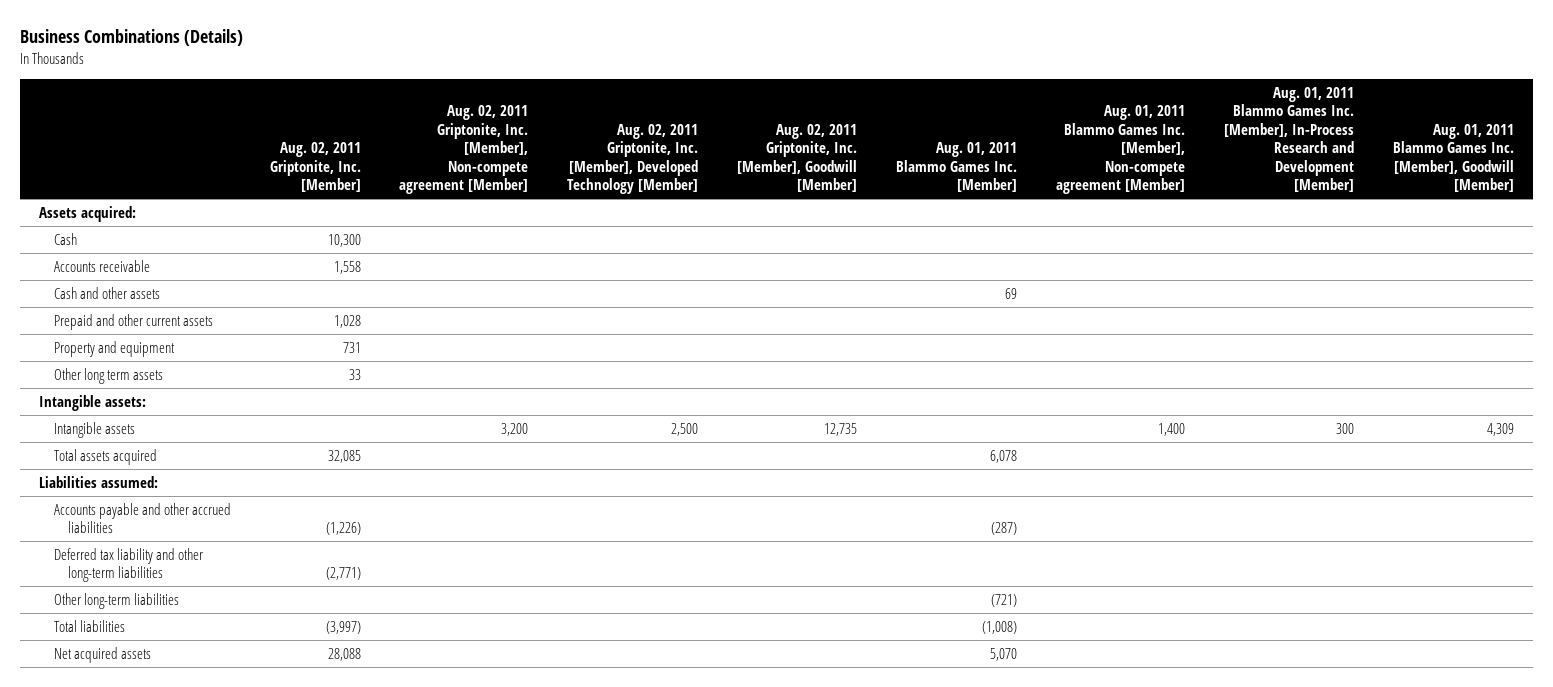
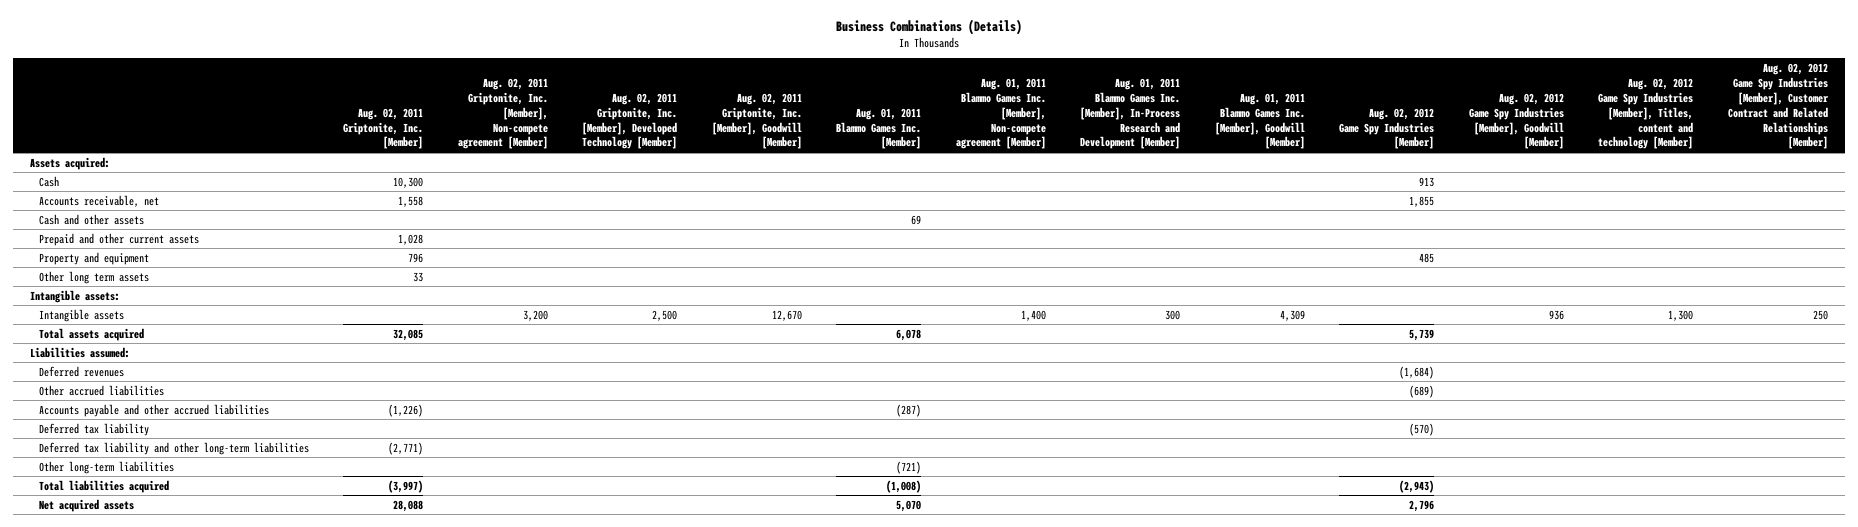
none -> [1339,107,1435,150] Aug. 02, 2012 Game Spy Industries [Member]
none -> [1468,92,1564,150] Aug. 02, 2012 Game Spy Industries [Member], Goodwill [Member]
none -> [1598,77,1694,150] Aug. 02, 2012 Game Spy Industries [Member], Titles, content and technology [Member]
none -> [1728,63,1830,150] Aug. 02, 2012 Game Spy Industries [Member], Customer Contract and Related Relationships [Member]
[53,259,150,272] Accounts receivable -> [38,194,159,207] Accounts receivable, net
[342,341,361,353] 731 -> [408,252,424,263] 796
[824,422,858,436] 12,735 -> [771,309,802,321] 12,670
none -> [38,365,124,377] Deferred revenues
none -> [38,384,164,396] Other accrued liabilities
none -> [38,422,149,436] Deferred tax liability
[53,619,125,632] Total liabilities -> [38,479,169,493] Total liabilities acquired

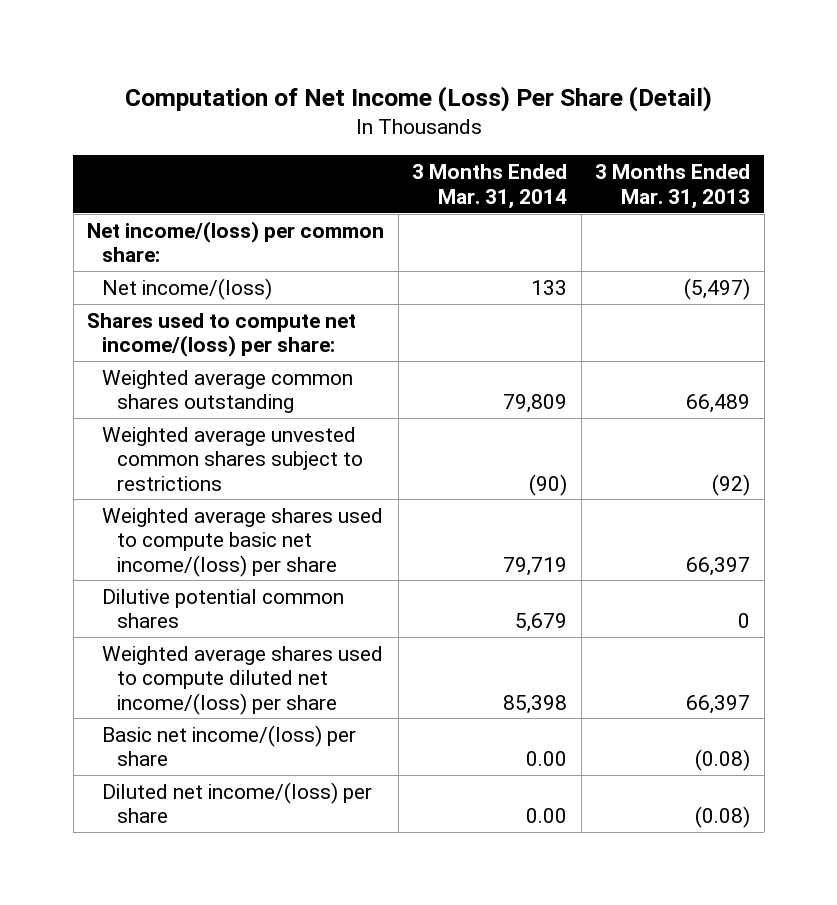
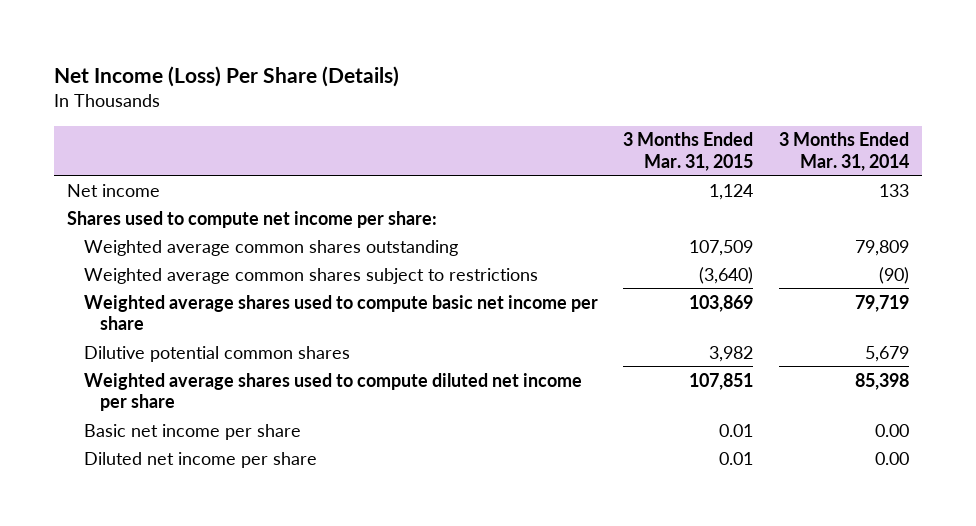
[124,85,712,112] Computation of Net Income (Loss) Per Share (Detail) -> [54,65,400,87] Net Income (Loss) Per Share (Details)
[595,164,751,209] 3 Months Ended Mar. 31, 2013 -> none
none -> [623,132,754,171] 3 Months Ended Mar. 31, 2015
[87,220,385,263] Net income/(loss) per common share: -> none
[102,277,273,300] Net income/(loss) -> [67,183,161,197] Net income
[87,312,357,358] Shares used to compute net income/(loss) per share: -> [67,210,438,228] Shares used to compute net income per share:
[102,426,364,491] Weighted average unvested common shares subject to restrictions -> [83,267,538,284] Weighted average common shares subject to restrictions
[102,507,384,577] Weighted average shares used to compute basic net income/(loss) per share -> [83,294,598,331] Weighted average shares used to compute basic net income per share
[102,645,384,715] Weighted average shares used to compute diluted net income/(loss) per share -> [83,372,582,412] Weighted average shares used to compute diluted net income per share
[102,724,357,767] Basic net income/(loss) per share -> [83,423,301,440] Basic net income per share
[102,781,373,824] Diluted net income/(loss) per share -> [83,451,317,468] Diluted net income per share

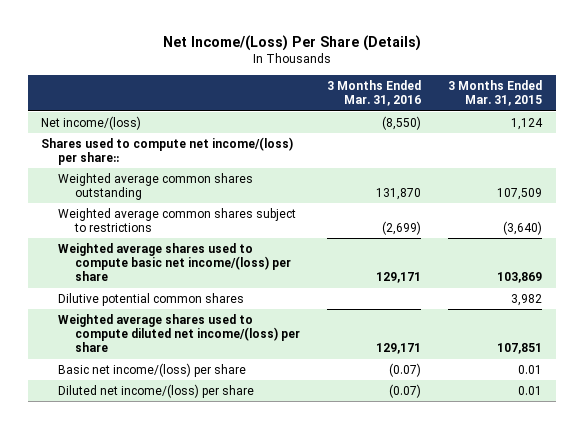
[54,65,400,87] Net Income (Loss) Per Share (Details) -> [162,34,421,51] Net Income/(Loss) Per Share (Details)
[778,132,909,171] 3 Months Ended Mar. 31, 2014 -> none
none -> [327,80,422,107] 3 Months Ended Mar. 31, 2016
[67,183,161,197] Net income -> [41,116,142,131] Net income/(loss)
[67,210,438,228] Shares used to compute net income per share: -> [41,137,294,166] Shares used to compute net income/(loss) per share::
[83,294,598,331] Weighted average shares used to compute basic net income per share -> [58,243,292,282] Weighted average shares used to compute basic net income/(loss) per share
[83,372,582,412] Weighted average shares used to compute diluted net income per share -> [58,314,301,353] Weighted average shares used to compute diluted net income/(loss) per share
[83,423,301,440] Basic net income per share -> [58,363,247,378] Basic net income/(loss) per share
[83,451,317,468] Diluted net income per share -> [58,384,255,399] Diluted net income/(loss) per share

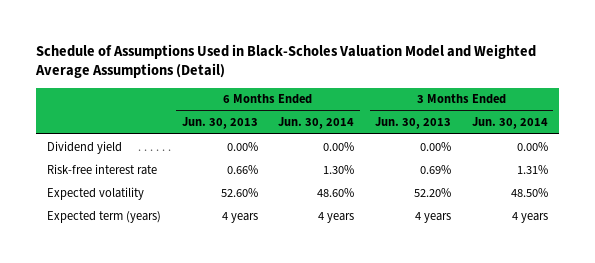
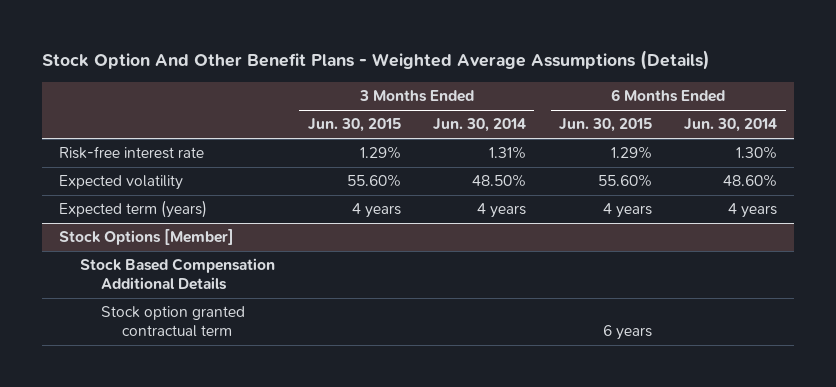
[35,43,537,79] Schedule of Assumptions Used in Black-Scholes Valuation Model and Weighted Average Assumptions (Detail) -> [42,50,711,71] Stock Option And Other Benefit Plans - Weighted Average Assumptions (Details)
[181,117,258,130] Jun. 30, 2013 -> none
[375,117,452,130] Jun. 30, 2013 -> none
none -> [307,118,401,133] Jun. 30, 2015
none -> [558,118,652,133] Jun. 30, 2015
[46,140,122,154] Dividend yield -> none
none -> [58,229,234,246] Stock Options [Member]
none -> [79,258,275,291] Stock Based Compensation Additional Details
none -> [101,306,246,338] Stock option granted contractual term

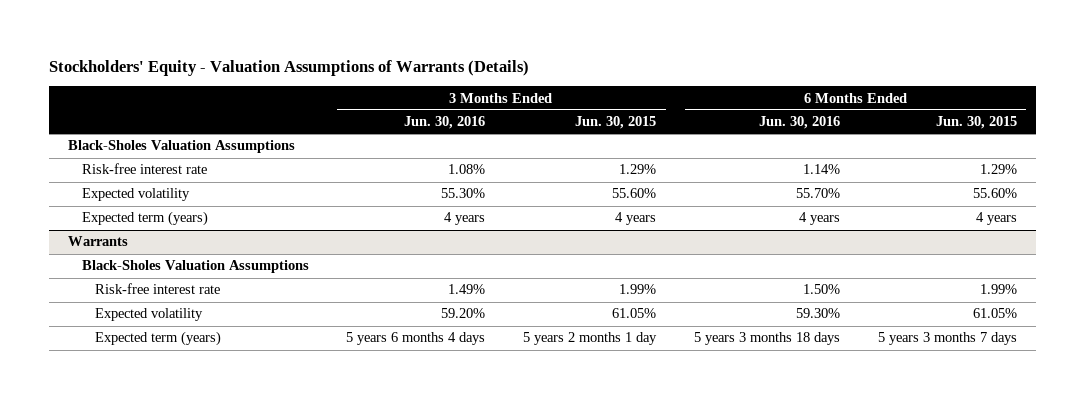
[42,50,711,71] Stock Option And Other Benefit Plans - Weighted Average Assumptions (Details) -> [49,59,530,76] Stockholders' Equity - Valuation Assumptions of Warrants (Details)
[433,118,527,133] Jun. 30, 2014 -> none
[684,118,778,133] Jun. 30, 2014 -> none
none -> [404,116,486,130] Jun. 30, 2016
none -> [759,116,841,130] Jun. 30, 2016
none -> [68,140,296,154] Black-Sholes Valuation Assumptions
[58,229,234,246] Stock Options [Member] -> none
[79,258,275,291] Stock Based Compensation Additional Details -> none
[101,306,246,338] Stock option granted contractual term -> none
none -> [68,236,129,247] Warrants
none -> [81,260,309,274] Black-Sholes Valuation Assumptions
none -> [94,283,220,295] Risk-free interest rate
none -> [94,308,203,322] Expected volatility
none -> [94,331,221,347] Expected term (years)

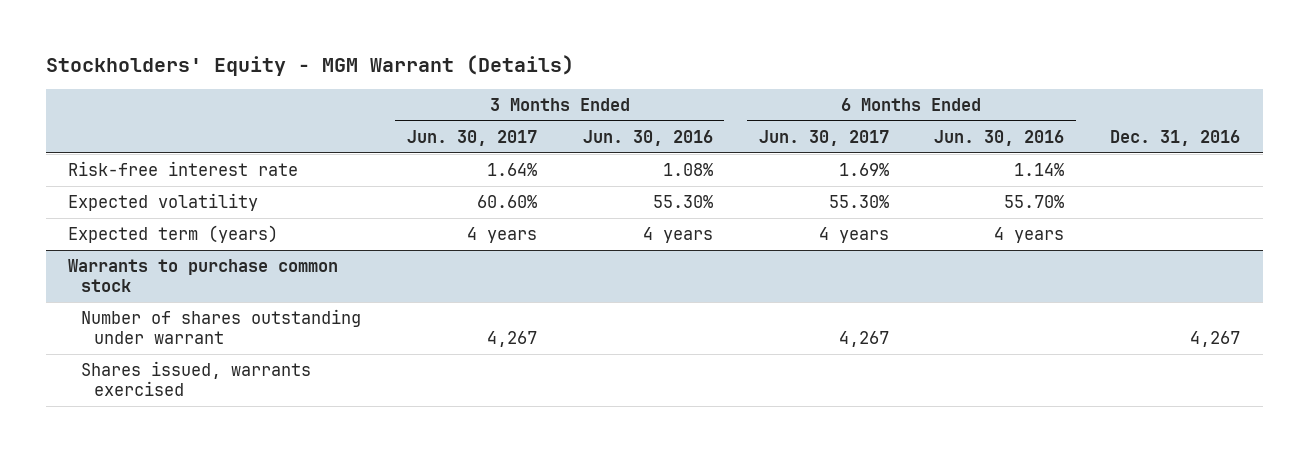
[49,59,530,76] Stockholders' Equity - Valuation Assumptions of Warrants (Details) -> [45,55,574,77] Stockholders' Equity - MGM Warrant (Details)
[575,116,657,130] Jun. 30, 2015 -> none
[935,116,1017,130] Jun. 30, 2015 -> none
none -> [406,130,537,147] Jun. 30, 2017
none -> [758,130,889,147] Jun. 30, 2017
none -> [1110,130,1241,147] Dec. 31, 2016
[68,140,296,154] Black-Sholes Valuation Assumptions -> none
[81,260,309,274] Black-Sholes Valuation Assumptions -> none
[94,283,220,295] Risk-free interest rate -> none
[94,308,203,322] Expected volatility -> none
[94,331,221,347] Expected term (years) -> none
[68,236,129,247] Warrants -> [68,259,339,293] Warrants to purchase common stock
none -> [81,309,362,345] Number of shares outstanding under warrant
none -> [81,361,312,397] Shares issued, warrants exercised

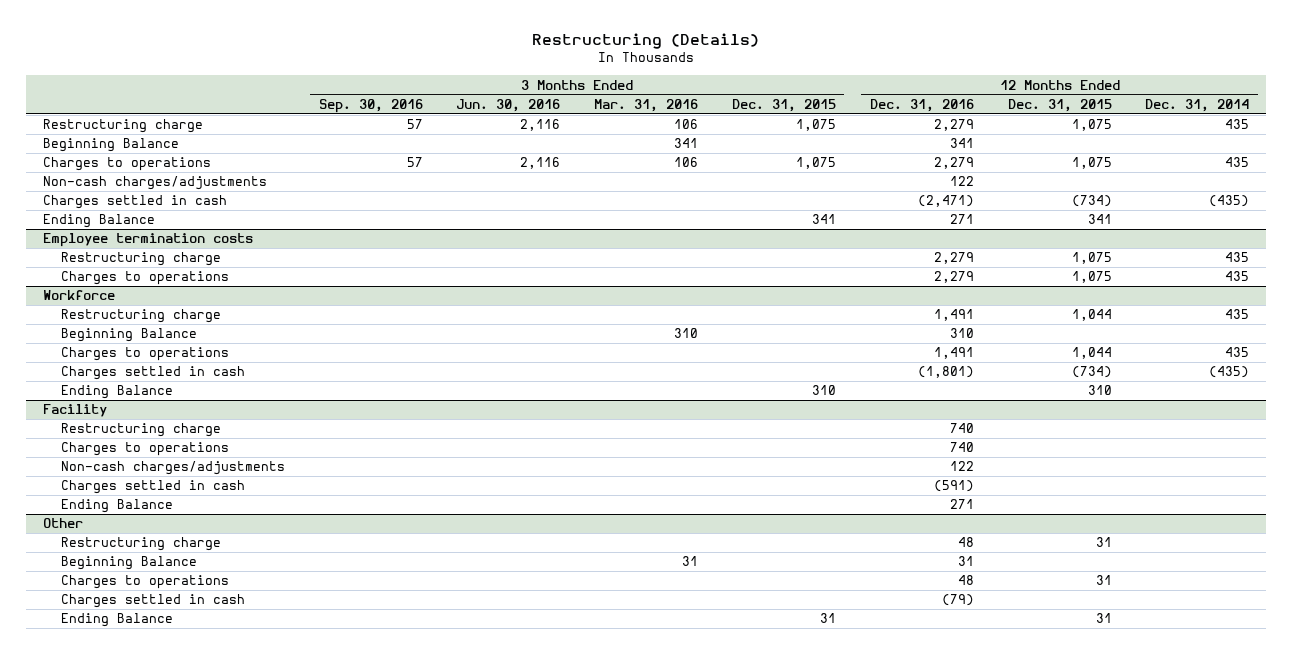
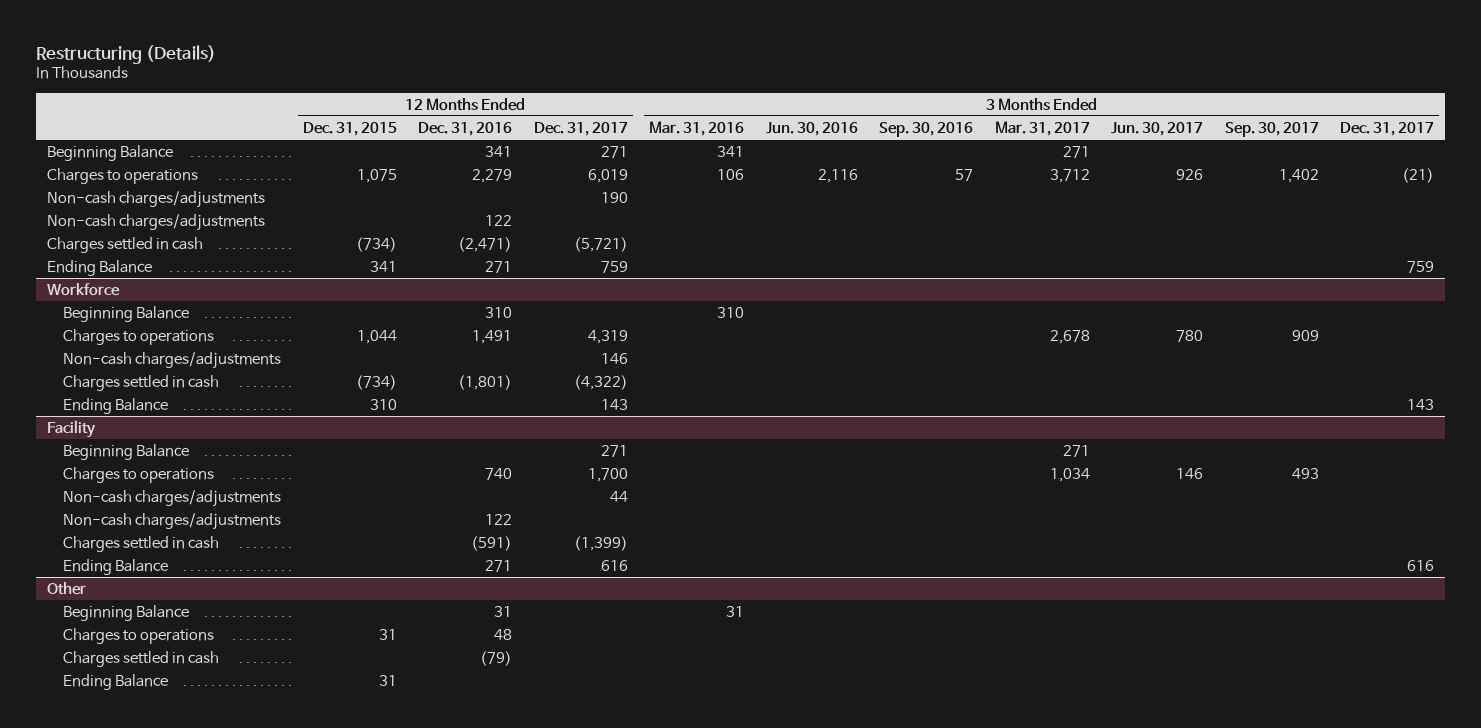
[731,98,836,112] Dec. 31, 2015 -> none
[1145,98,1250,112] Dec. 31, 2014 -> none
none -> [533,121,628,136] Dec. 31, 2017
none -> [994,120,1090,136] Mar. 31, 2017
none -> [1111,121,1204,136] Jun. 30, 2017
none -> [1224,121,1319,137] Sep. 30, 2017
none -> [1340,121,1435,136] Dec. 31, 2017
[42,119,203,134] Restructuring charge -> none
none -> [47,190,266,208] Non-cash charges/adjustments
[42,233,253,248] Employee termination costs -> none
[60,252,221,267] Restructuring charge -> none
[60,271,229,286] Charges to operations -> none
[60,309,221,324] Restructuring charge -> none
none -> [63,351,282,369] Non-cash charges/adjustments
[60,423,221,438] Restructuring charge -> none
none -> [63,443,190,460] Beginning Balance
none -> [63,489,282,507] Non-cash charges/adjustments
[60,537,221,552] Restructuring charge -> none

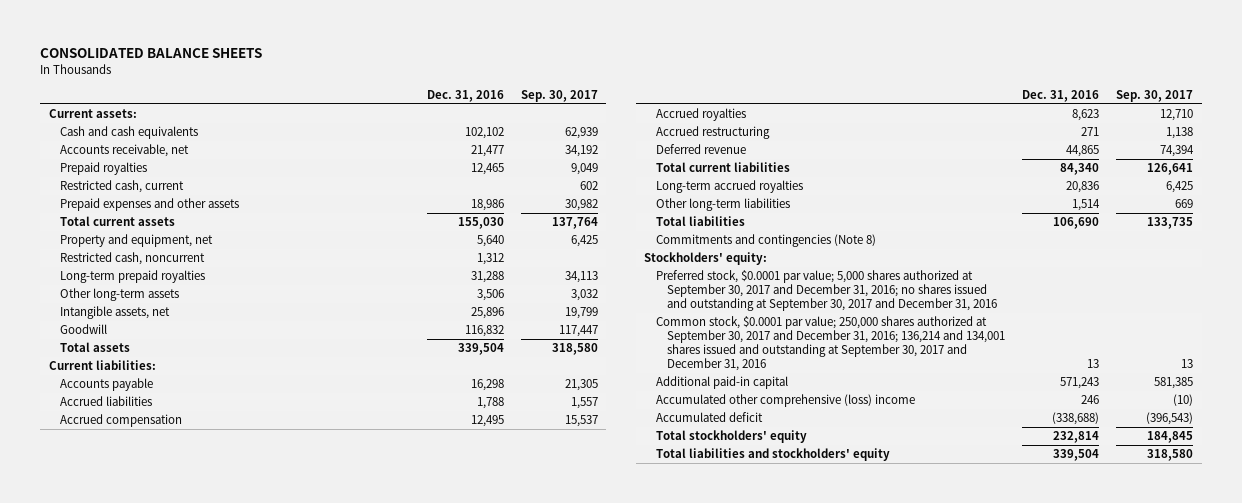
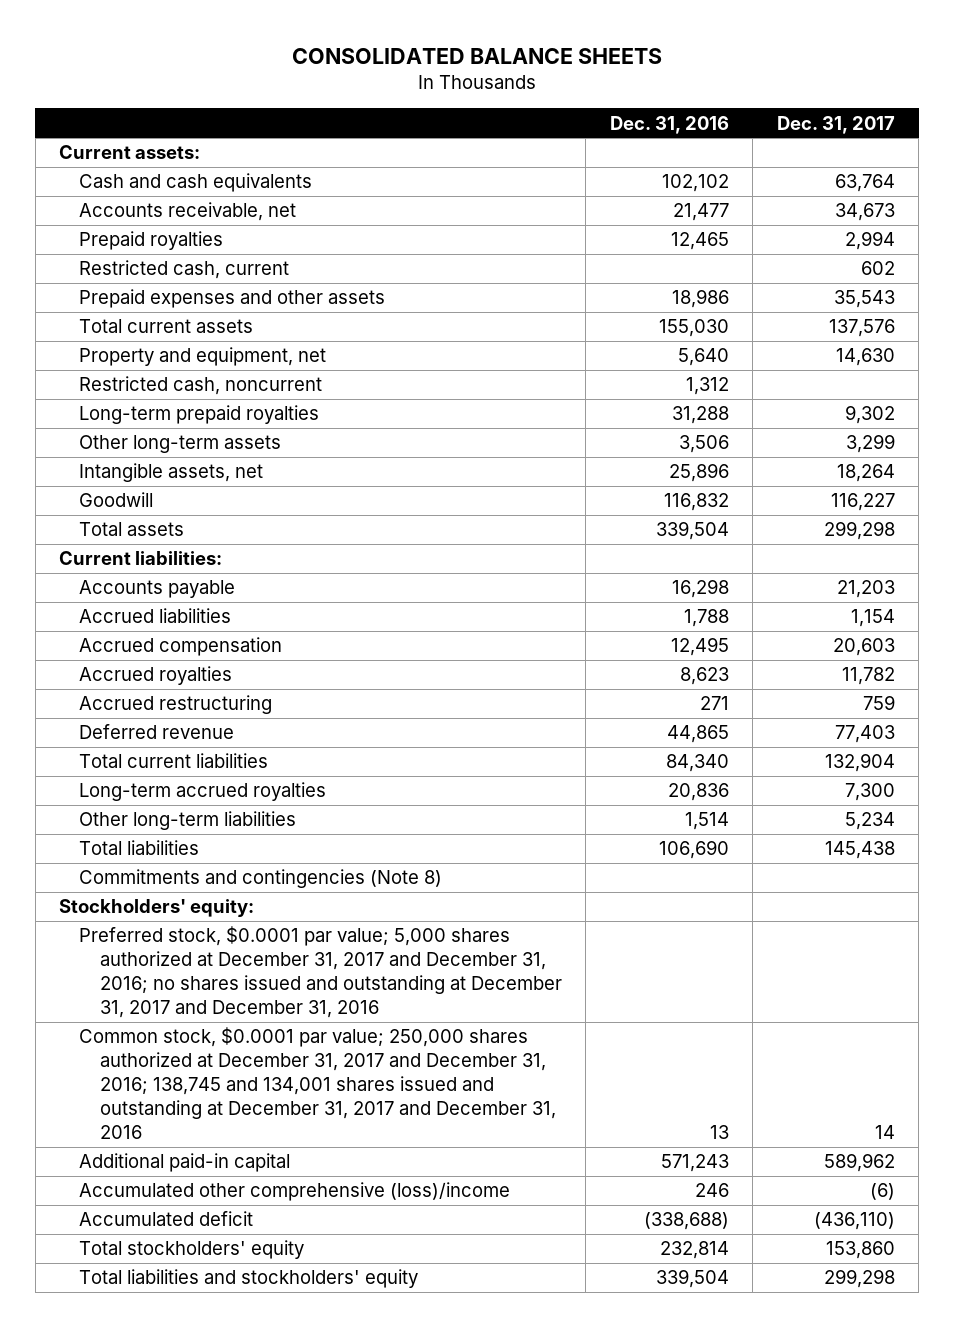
[520,89,598,102] Sep. 30, 2017 -> none
none -> [776,115,895,134] Dec. 31, 2017
[655,270,998,312] Preferred stock, $0.0001 par value; 5,000 shares authorized at September 30, 2017 and December 31, 2016; no shares issued and outstanding at September 30, 2017 and December 31, 2016 -> [79,926,562,1019] Preferred stock, $0.0001 par value; 5,000 shares authorized at December 31, 2017 and December 31, 2016; no shares issued and outstanding at December 31, 2017 and December 31, 2016
[655,316,1006,372] Common stock, $0.0001 par value; 250,000 shares authorized at September 30, 2017 and December 31, 2016; 136,214 and 134,001 shares issued and outstanding at September 30, 2017 and December 31, 2016 -> [79,1027,556,1139] Common stock, $0.0001 par value; 250,000 shares authorized at December 31, 2017 and December 31, 2016; 138,745 and 134,001 shares issued and outstanding at December 31, 2017 and December 31, 2016
[655,394,915,408] Accumulated other comprehensive (loss) income -> [79,1182,511,1202] Accumulated other comprehensive (loss)/income

